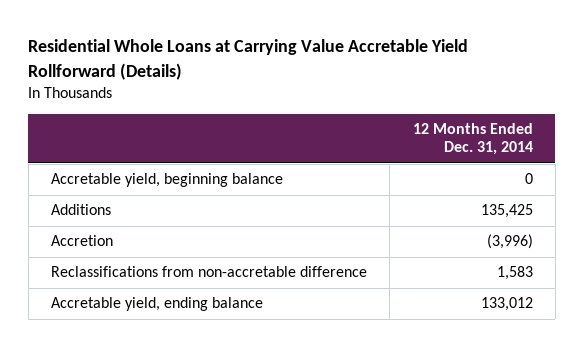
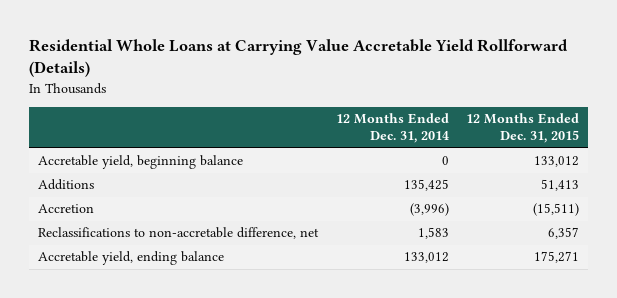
none -> [466,113,580,144] 12 Months Ended Dec. 31, 2015
[50,266,367,278] Reclassifications from non-accretable difference -> [38,227,320,240] Reclassifications to non-accretable difference, net

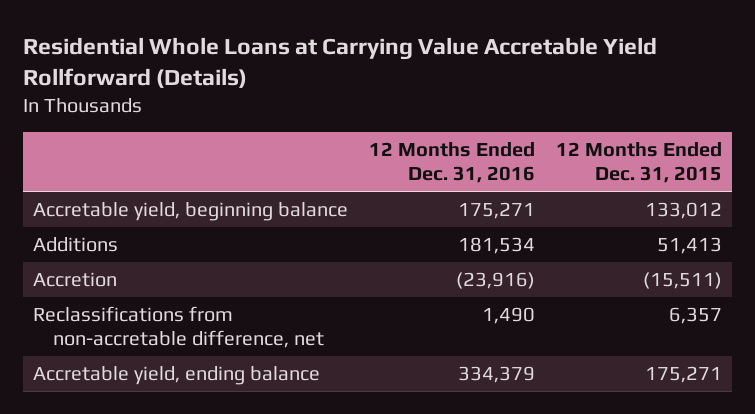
[335,113,449,144] 12 Months Ended Dec. 31, 2014 -> none
none -> [369,141,536,184] 12 Months Ended Dec. 31, 2016
[38,227,320,240] Reclassifications to non-accretable difference, net -> [33,305,325,349] Reclassifications from non-accretable difference, net

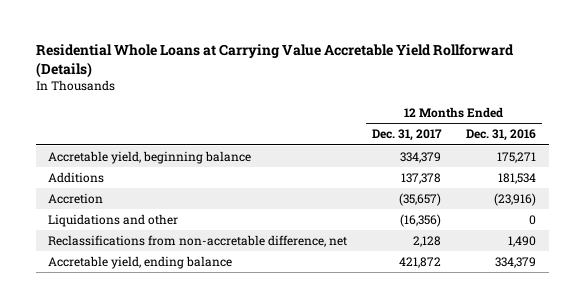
[555,141,722,184] 12 Months Ended Dec. 31, 2015 -> none
none -> [372,129,443,142] Dec. 31, 2017
none -> [48,214,179,228] Liquidations and other

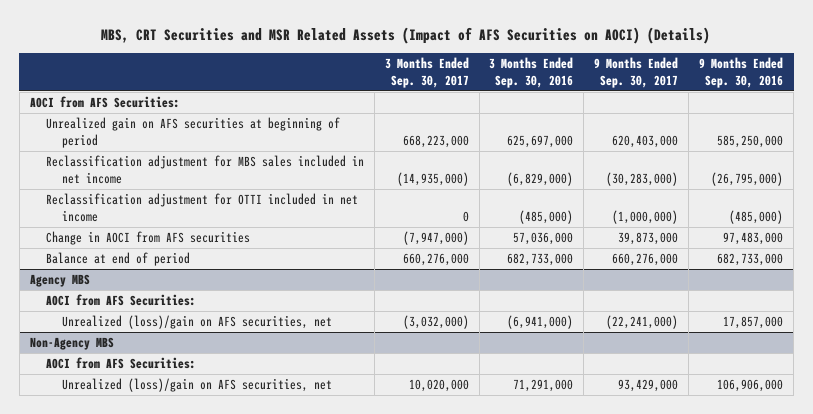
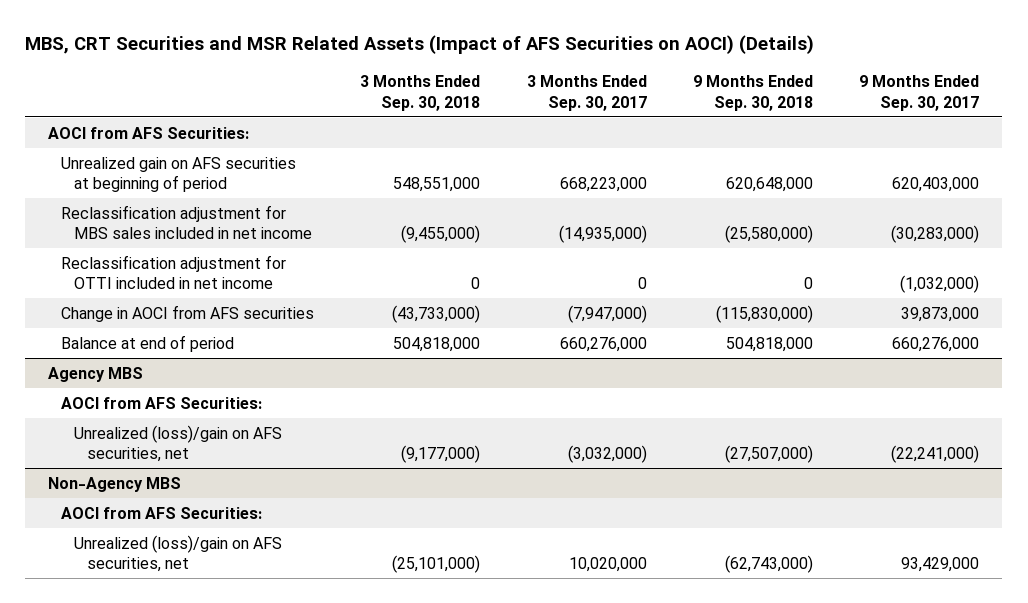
[489,57,574,88] 3 Months Ended Sep. 30, 2016 -> none
[699,57,784,88] 9 Months Ended Sep. 30, 2016 -> none
none -> [360,75,481,111] 3 Months Ended Sep. 30, 2018
none -> [692,75,813,111] 9 Months Ended Sep. 30, 2018
[612,209,679,224] (1,000,000) -> [900,274,980,293] (1,032,000)

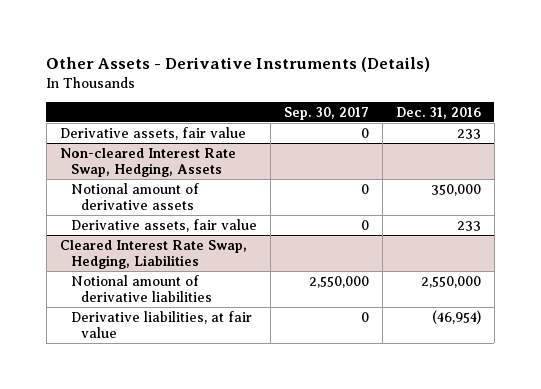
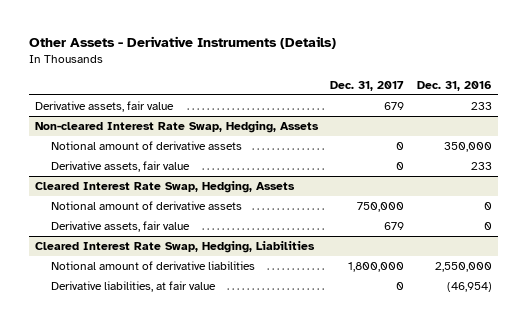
[283,106,369,120] Sep. 30, 2017 -> none
none -> [330,80,405,91] Dec. 31, 2017
none -> [34,181,295,194] Cleared Interest Rate Swap, Hedging, Assets
none -> [51,201,243,211] Notional amount of derivative assets
none -> [51,221,191,233] Derivative assets, fair value

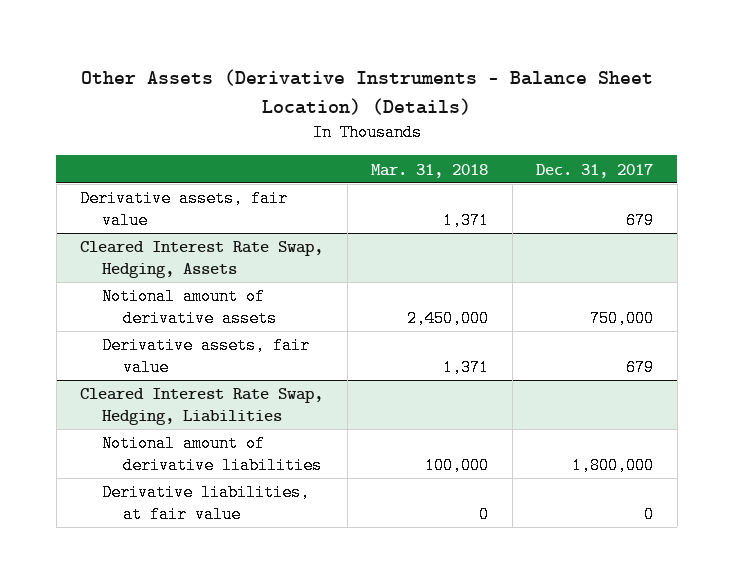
[28,35,336,49] Other Assets - Derivative Instruments (Details) -> [80,69,653,115] Other Assets (Derivative Instruments - Balance Sheet Location) (Details)
[416,80,492,91] Dec. 31, 2016 -> none
none -> [371,163,489,178] Mar. 31, 2018
[34,121,319,134] Non-cleared Interest Rate Swap, Hedging, Assets -> none
[51,141,243,151] Notional amount of derivative assets -> none
[51,161,191,173] Derivative assets, fair value -> none

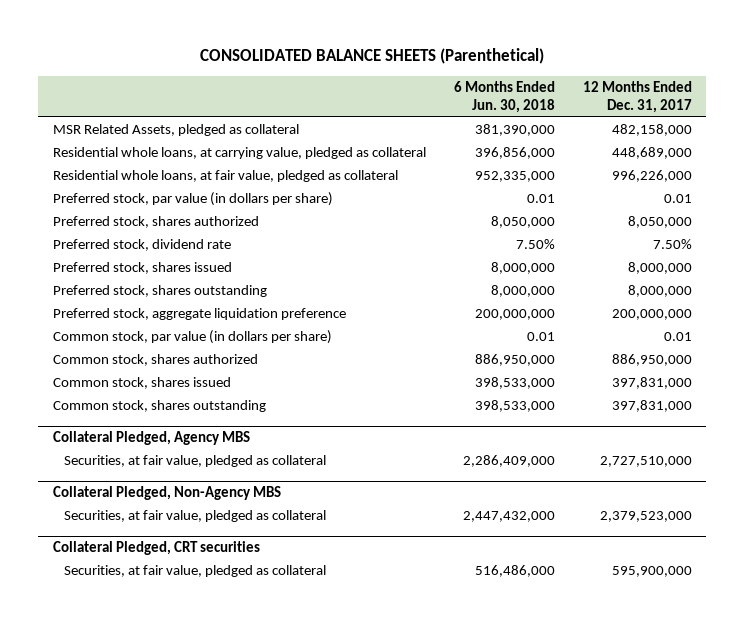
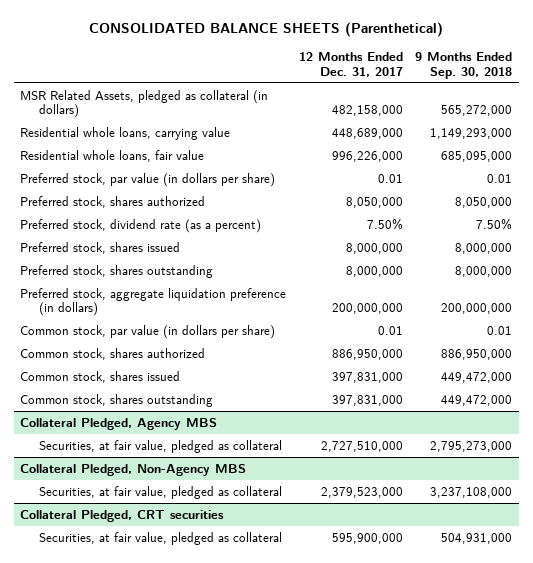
[453,81,555,114] 6 Months Ended Jun. 30, 2018 -> none
none -> [415,52,513,79] 9 Months Ended Sep. 30, 2018
[52,124,299,137] MSR Related Assets, pledged as collateral -> [20,89,269,119] MSR Related Assets, pledged as collateral (in dollars)
[52,147,426,160] Residential whole loans, at carrying value, pledged as collateral -> [20,126,231,140] Residential whole loans, carrying value
[52,170,398,183] Residential whole loans, at fair value, pledged as collateral -> [20,149,205,162] Residential whole loans, fair value
[52,239,231,252] Preferred stock, dividend rate -> [20,218,262,233] Preferred stock, dividend rate (as a percent)
[52,308,346,321] Preferred stock, aggregate liquidation preference -> [20,287,287,317] Preferred stock, aggregate liquidation preference (in dollars)

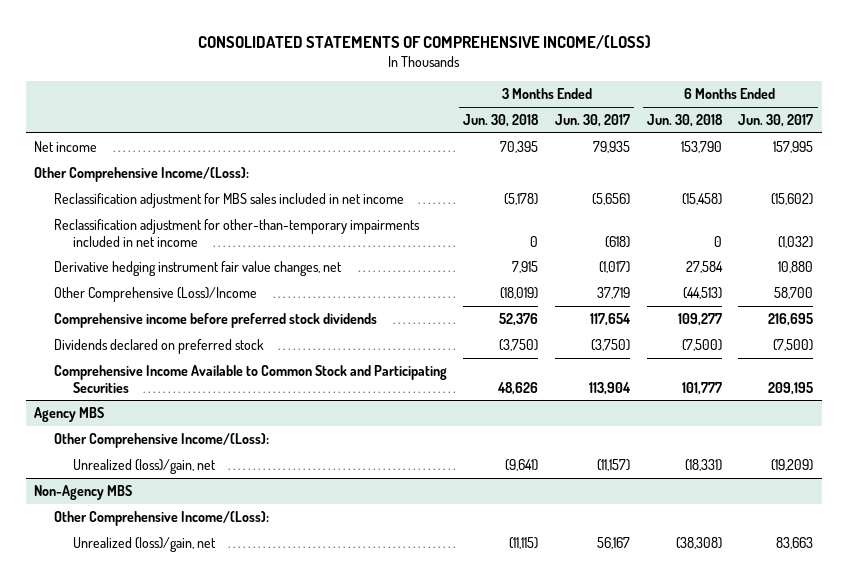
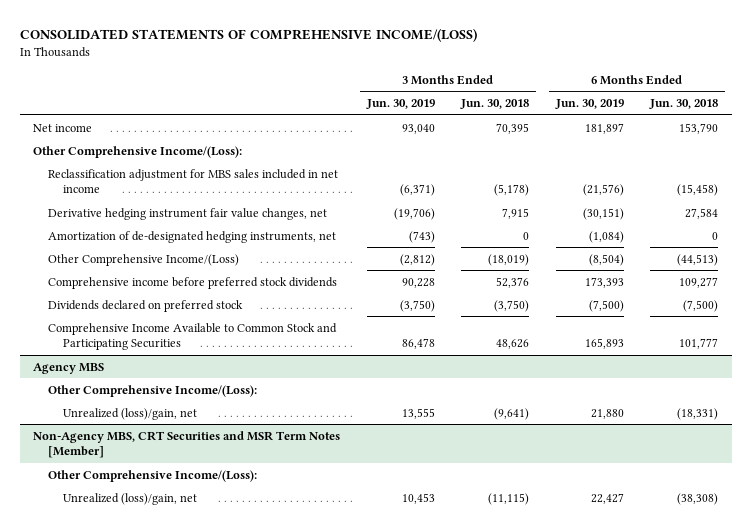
[555,114,631,128] Jun. 30, 2017 -> none
[738,114,814,128] Jun. 30, 2017 -> none
none -> [365,99,435,110] Jun. 30, 2019
none -> [554,99,624,110] Jun. 30, 2019
[53,218,420,247] Reclassification adjustment for other-than-temporary impairments included in net income -> none
none -> [48,230,337,243] Amortization of de-designated hedging instruments, net
[53,286,257,302] Other Comprehensive (Loss)/Income -> [48,253,240,266] Other Comprehensive Income/(Loss)
[34,484,133,500] Non-Agency MBS -> none
none -> [33,430,341,459] Non-Agency MBS, CRT Securities and MSR Term Notes [Member]

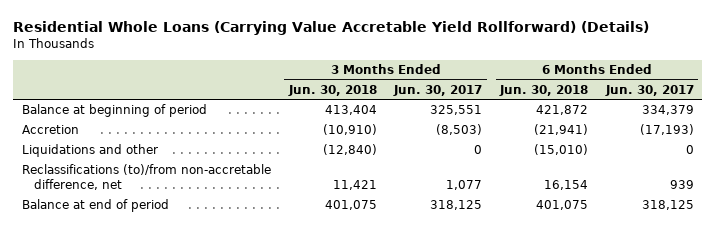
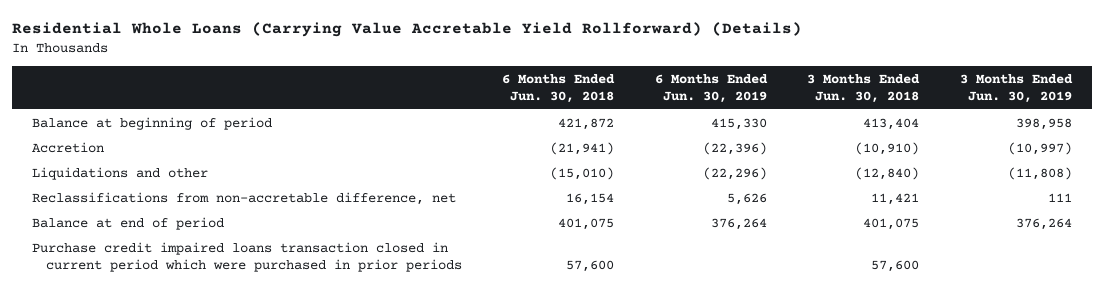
[393,84,483,96] Jun. 30, 2017 -> none
[604,84,694,96] Jun. 30, 2017 -> none
none -> [654,73,768,104] 6 Months Ended Jun. 30, 2019
none -> [960,73,1074,104] 3 Months Ended Jun. 30, 2019
[22,164,272,191] Reclassifications (to)/from non-accretable difference, net -> [31,191,456,205] Reclassifications from non-accretable difference, net
none -> [31,241,462,273] Purchase credit impaired loans transaction closed in current period which were purchased in prior periods

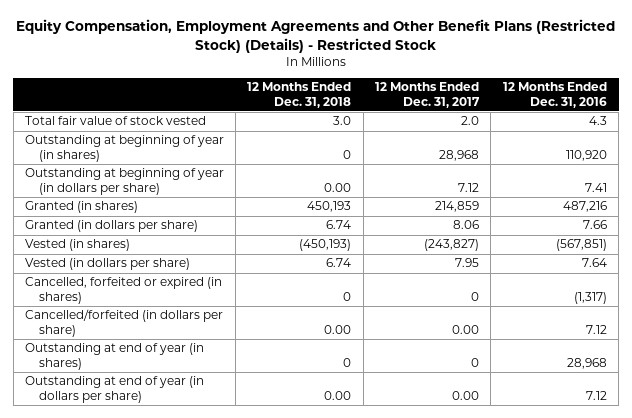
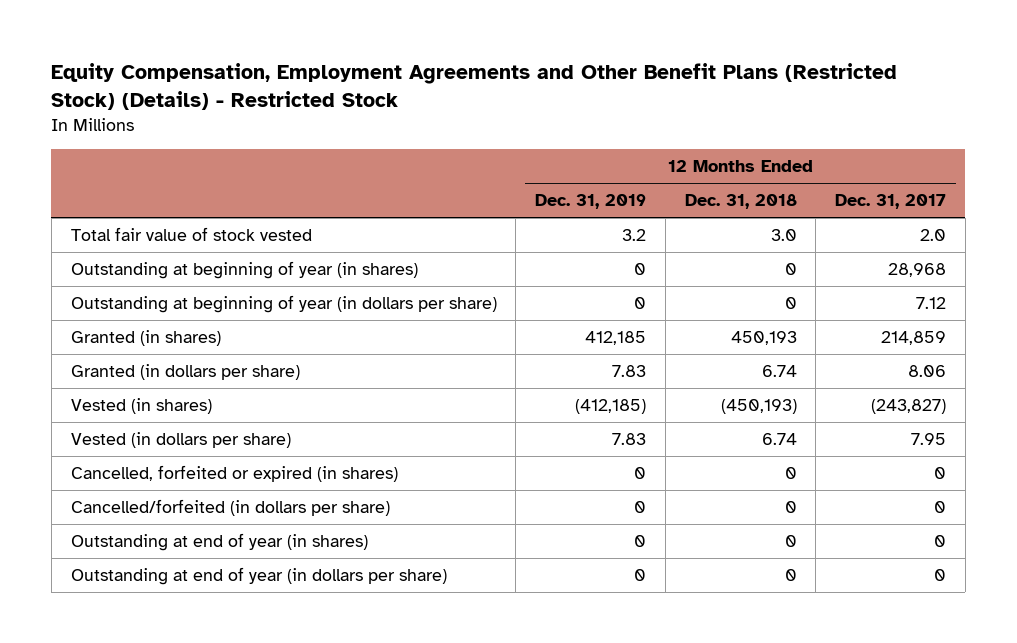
[502,82,607,108] 12 Months Ended Dec. 31, 2016 -> none
none -> [535,194,647,210] Dec. 31, 2019
[324,183,352,193] 0.00 -> [784,297,797,310] 0
[324,325,352,335] 0.00 -> [784,501,797,514] 0
[452,325,480,335] 0.00 -> [934,501,947,514] 0
[324,391,352,401] 0.00 -> [784,569,797,582] 0
[452,391,480,401] 0.00 -> [934,569,947,582] 0

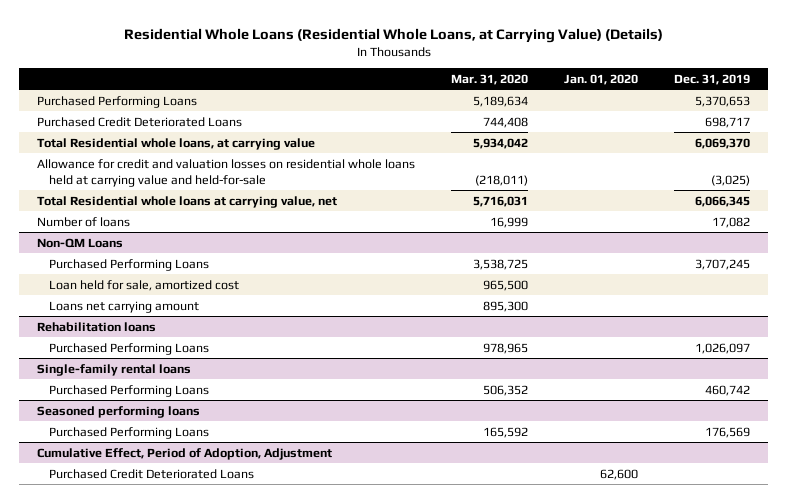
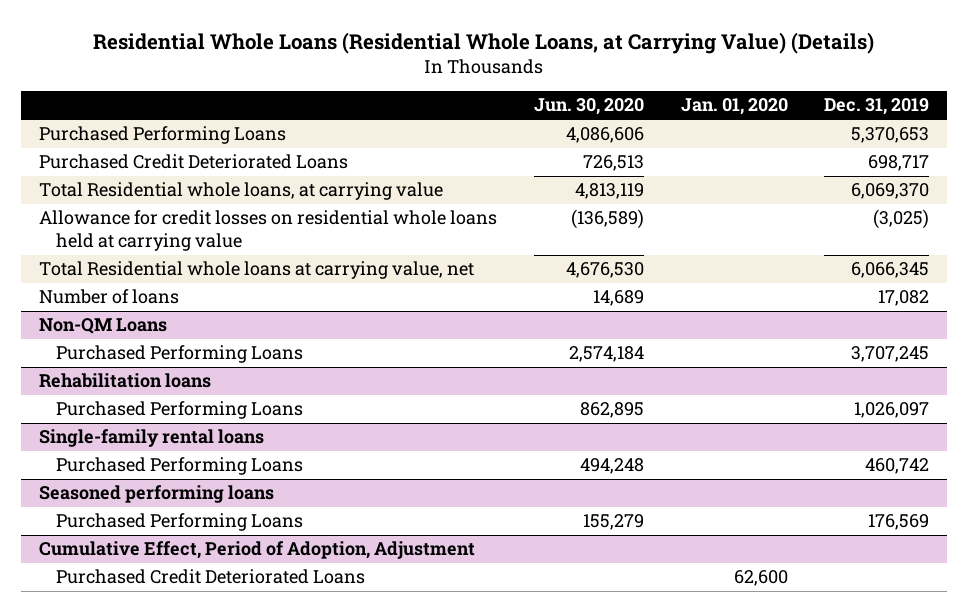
[451,73,529,85] Mar. 31, 2020 -> none
none -> [534,98,645,116] Jun. 30, 2020
[37,158,416,187] Allowance for credit and valuation losses on residential whole loans held at carrying value and held-for-sale -> [39,210,498,252] Allowance for credit losses on residential whole loans held at carrying value
[48,279,239,291] Loan held for sale, amortized cost -> none
[48,300,199,313] Loans net carrying amount -> none

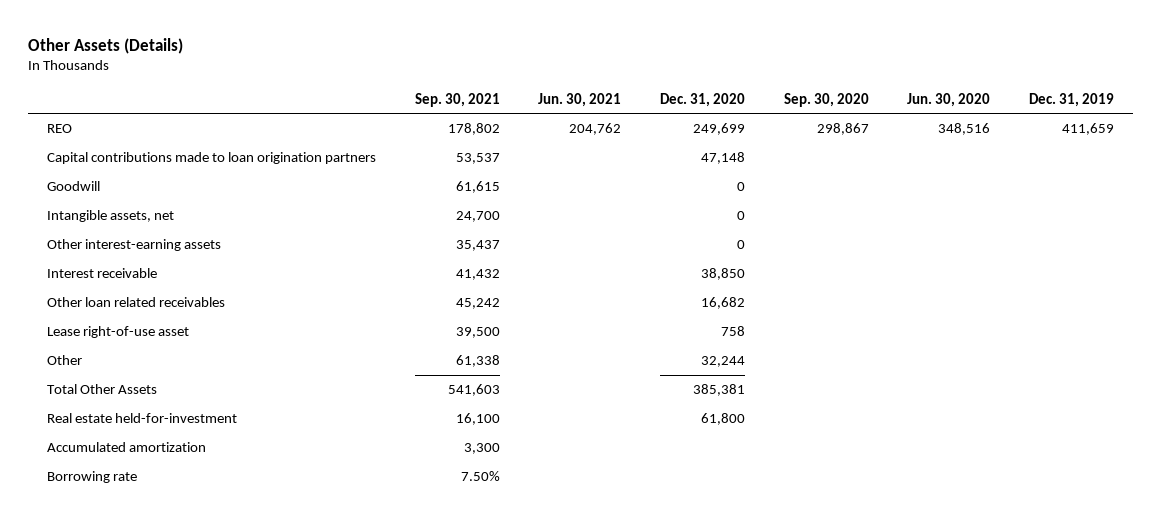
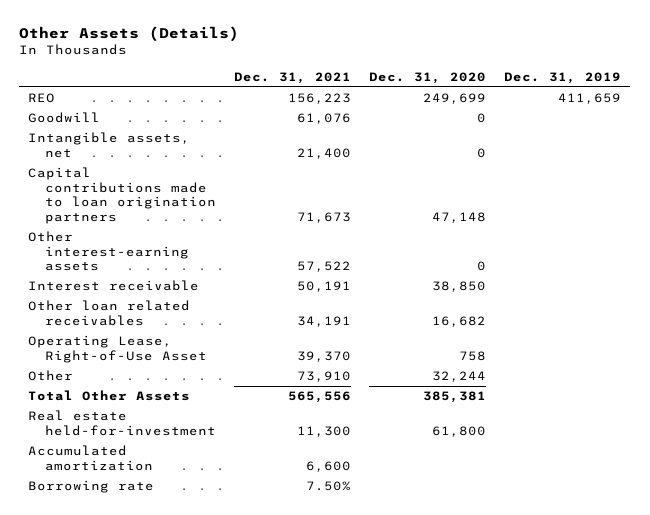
[414,92,500,107] Sep. 30, 2021 -> none
[538,92,622,107] Jun. 30, 2021 -> none
[783,92,869,107] Sep. 30, 2020 -> none
[907,92,991,107] Jun. 30, 2020 -> none
none -> [234,71,352,84] Dec. 31, 2021
[47,152,377,165] Capital contributions made to loan origination partners -> [28,167,217,224] Capital contributions made to loan origination partners
[47,326,190,339] Lease right-of-use asset -> [28,335,208,363] Operating Lease, Right-of-Use Asset

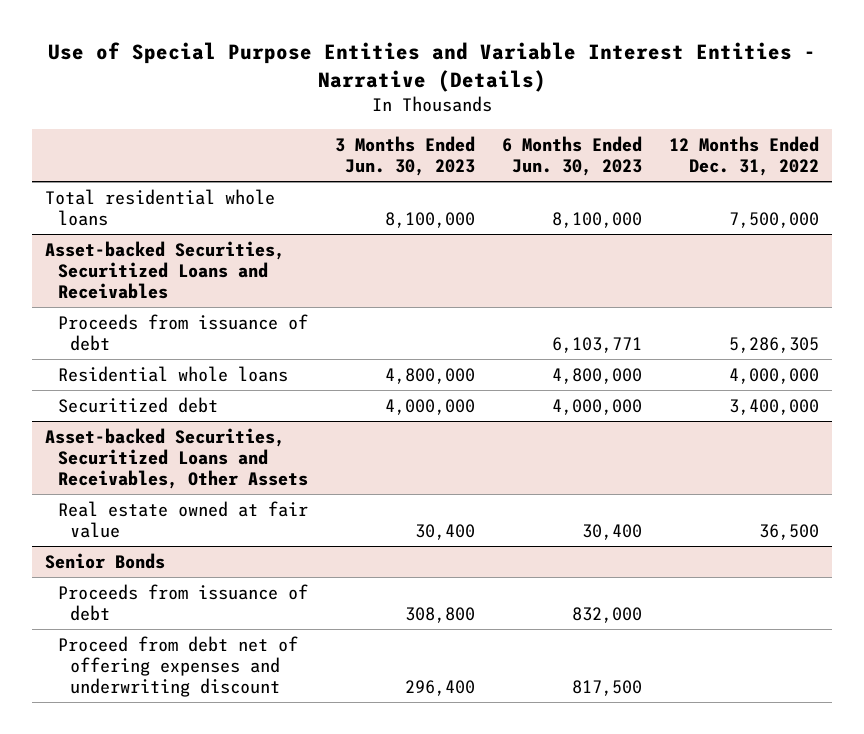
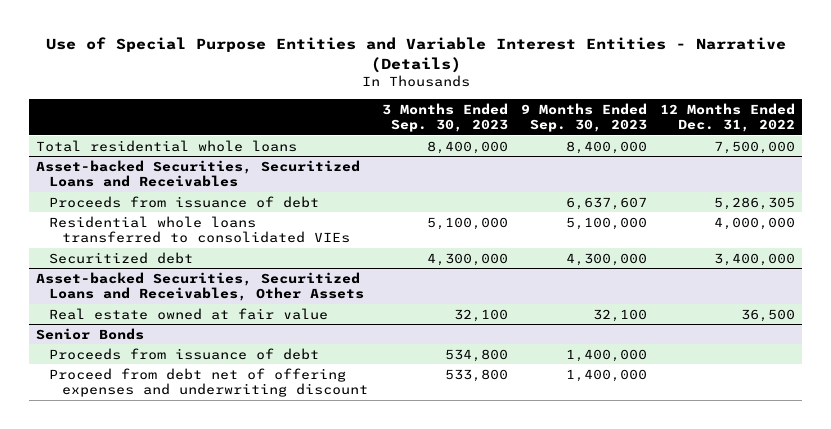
[334,135,475,177] 3 Months Ended Jun. 30, 2023 -> none
[501,135,642,177] 6 Months Ended Jun. 30, 2023 -> none
none -> [381,102,508,133] 3 Months Ended Sep. 30, 2023
none -> [520,102,647,133] 9 Months Ended Sep. 30, 2023
[57,365,288,382] Residential whole loans -> [49,215,351,243] Residential whole loans transferred to consolidated VIEs

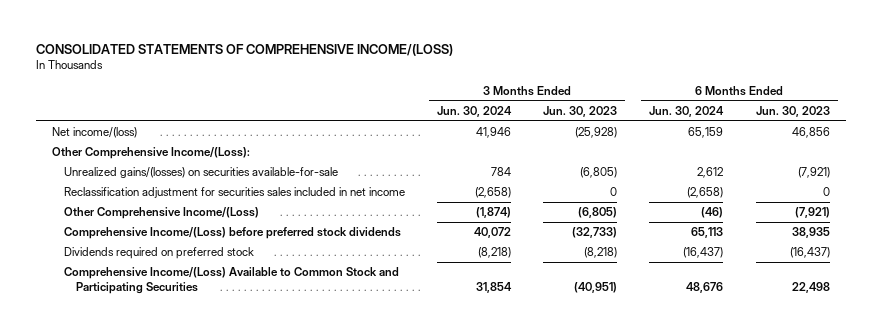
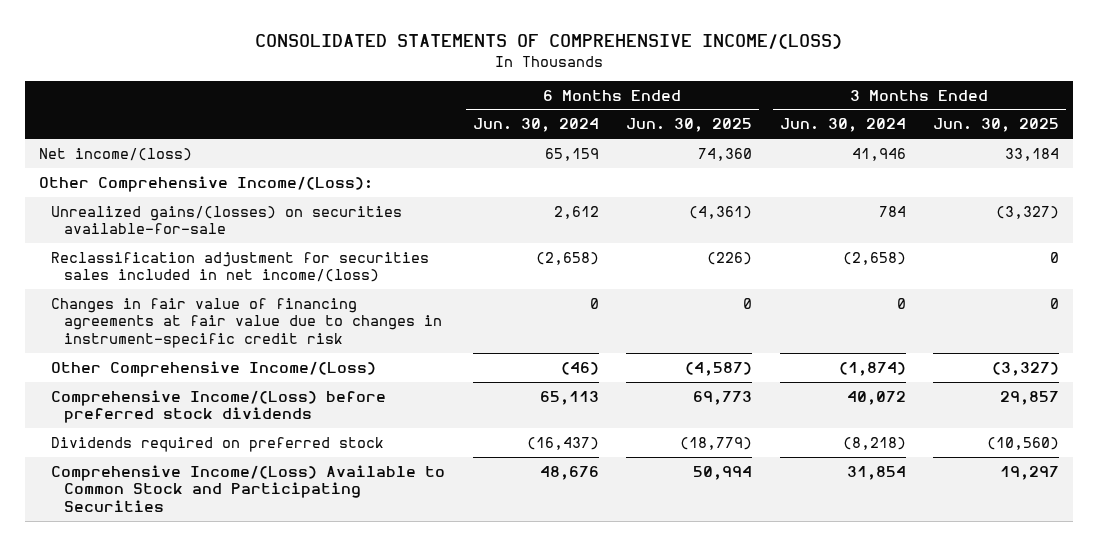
[543,105,618,117] Jun. 30, 2023 -> none
[755,105,830,117] Jun. 30, 2023 -> none
none -> [626,118,753,133] Jun. 30, 2025
none -> [933,118,1060,133] Jun. 30, 2025
[63,187,405,199] Reclassification adjustment for securities sales included in net income -> [51,251,430,283] Reclassification adjustment for securities sales included in net income/(loss)
none -> [51,297,442,349] Changes in fair value of financing agreements at fair value due to changes in instrument-specific credit risk

